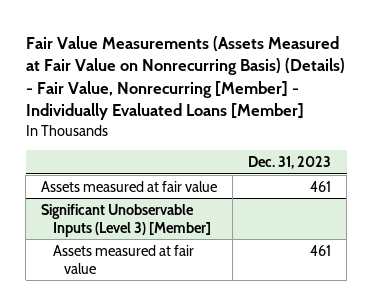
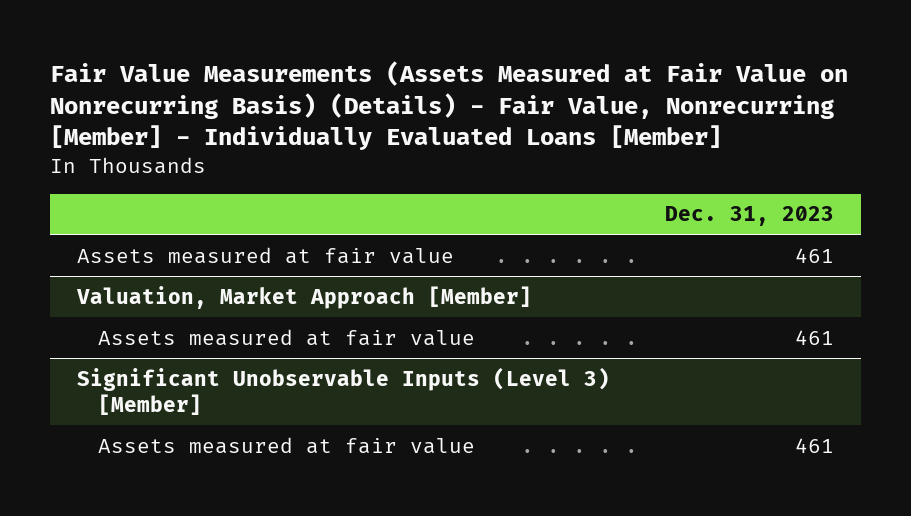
none -> [76,285,533,309] Valuation, Market Approach [Member]
none -> [98,328,476,346] Assets measured at fair value

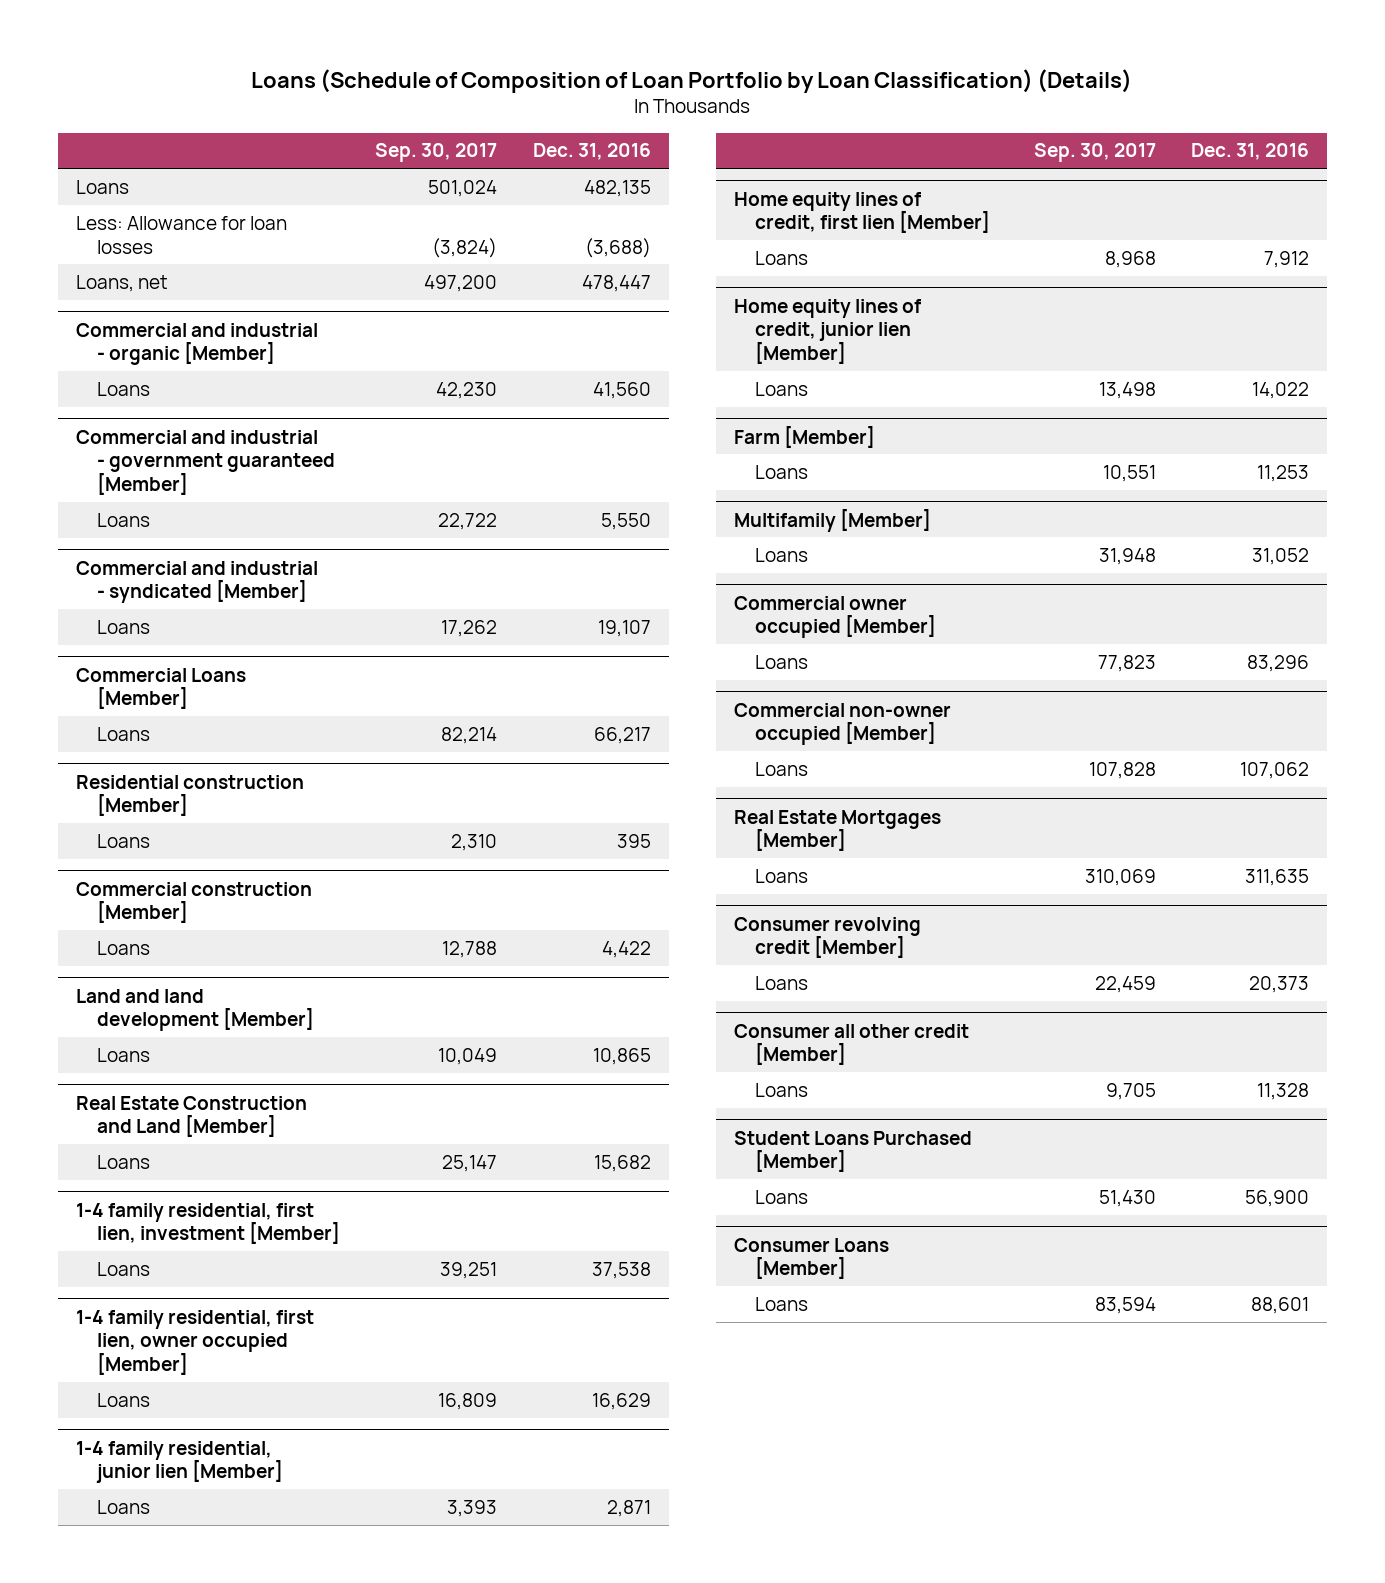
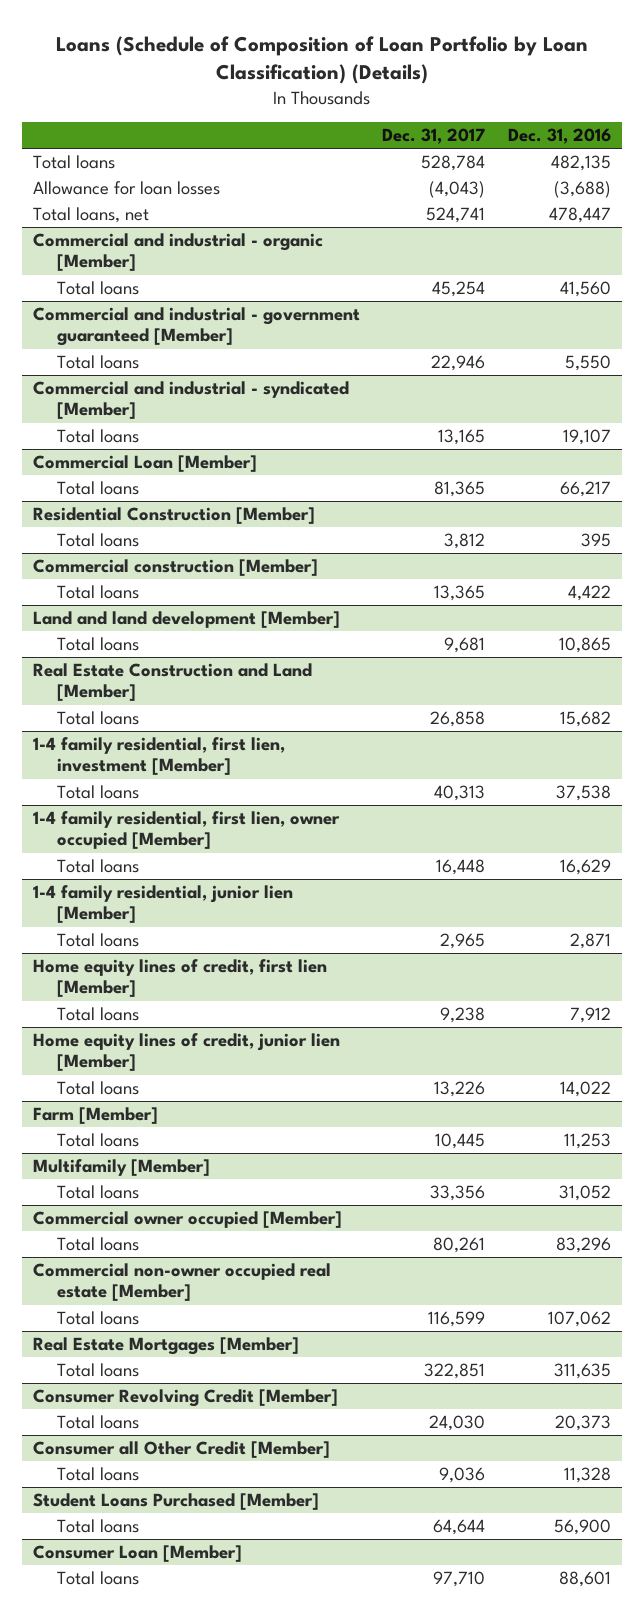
[375,143,498,163] Sep. 30, 2017 -> none
none -> [382,128,486,145] Dec. 31, 2017
[75,179,129,194] Loans -> [33,155,116,170] Total loans
[75,215,287,254] Less: Allowance for loan losses -> [33,181,221,196] Allowance for loan losses
[75,274,168,292] Loans, net -> [33,207,150,224] Total loans, net
[97,381,151,396] Loans -> [56,281,139,296] Total loans
[97,512,151,527] Loans -> [56,355,139,370] Total loans
[97,619,151,634] Loans -> [56,429,139,444] Total loans
[75,667,246,710] Commercial Loans [Member] -> [33,455,258,473] Commercial Loan [Member]
[97,726,151,741] Loans -> [56,481,139,496] Total loans
[75,774,304,817] Residential construction [Member] -> [33,507,316,525] Residential Construction [Member]
[97,833,151,848] Loans -> [56,533,139,548] Total loans
[97,940,151,955] Loans -> [56,585,139,600] Total loans
[97,1047,151,1062] Loans -> [56,637,139,652] Total loans
[97,1154,151,1169] Loans -> [56,711,139,726] Total loans
[97,1261,151,1276] Loans -> [56,785,139,800] Total loans
[97,1392,151,1407] Loans -> [56,859,139,874] Total loans
[97,1499,151,1514] Loans -> [56,933,139,948] Total loans
[755,250,809,265] Loans -> [56,1007,139,1022] Total loans
[755,381,809,396] Loans -> [56,1081,139,1096] Total loans
[755,464,809,479] Loans -> [56,1133,139,1148] Total loans
[755,547,809,562] Loans -> [56,1185,139,1200] Total loans
[755,654,809,669] Loans -> [56,1237,139,1252] Total loans
[734,702,952,746] Commercial non-owner occupied [Member] -> [33,1263,332,1302] Commercial non-owner occupied real estate [Member]
[755,761,809,776] Loans -> [56,1311,139,1326] Total loans
[755,868,809,883] Loans -> [56,1363,139,1378] Total loans
[734,916,922,959] Consumer revolving credit [Member] -> [33,1389,339,1408] Consumer Revolving Credit [Member]
[755,975,809,990] Loans -> [56,1415,139,1430] Total loans
[734,1023,970,1066] Consumer all other credit [Member] -> [33,1441,331,1459] Consumer all Other Credit [Member]
[755,1082,809,1097] Loans -> [56,1467,139,1482] Total loans
[755,1189,809,1204] Loans -> [56,1519,139,1534] Total loans
[734,1237,890,1280] Consumer Loans [Member] -> [33,1545,243,1563] Consumer Loan [Member]
[755,1296,809,1311] Loans -> [56,1571,139,1586] Total loans

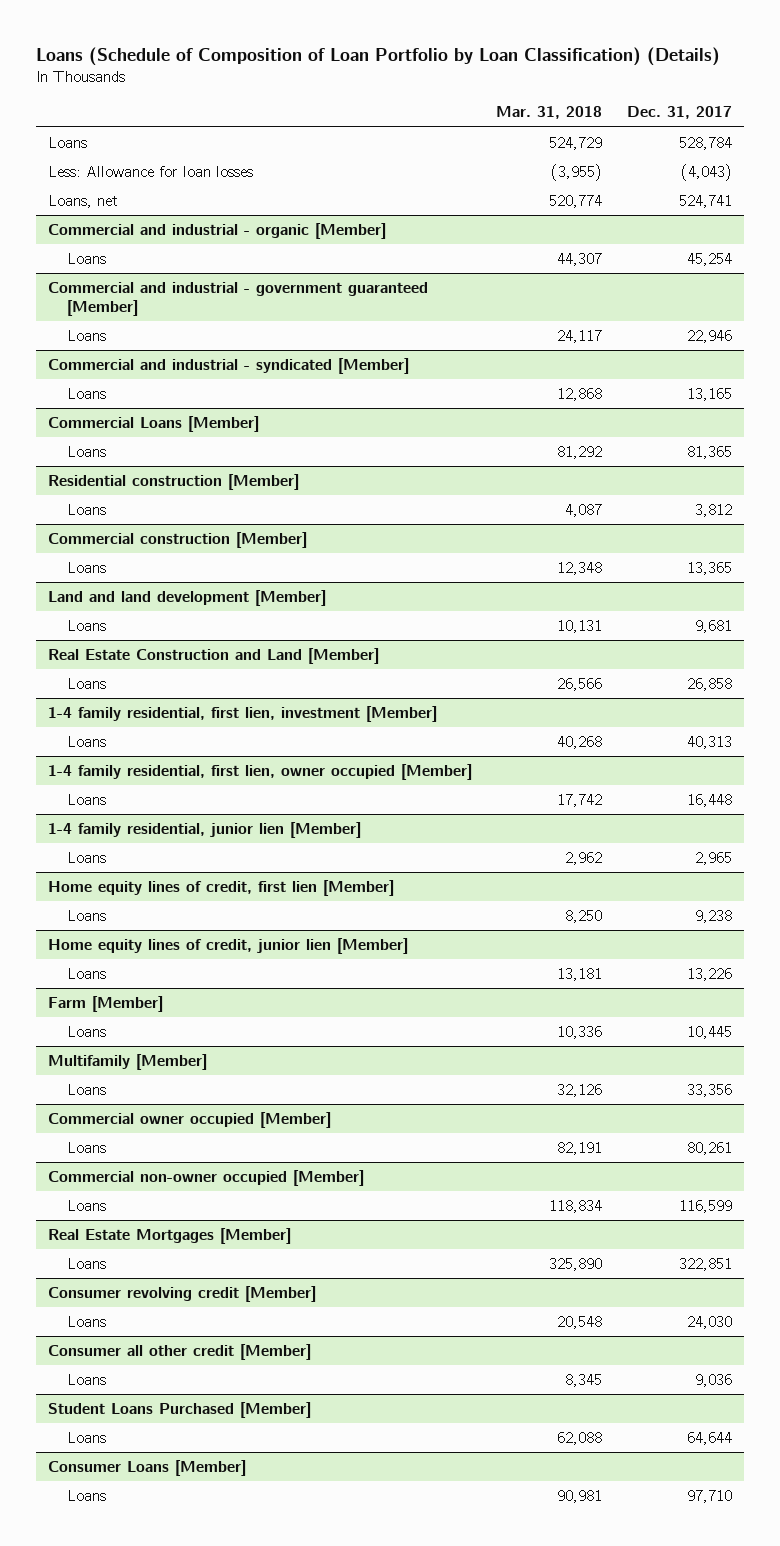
[507,128,611,145] Dec. 31, 2016 -> none
none -> [496,106,603,120] Mar. 31, 2018
[33,155,116,170] Total loans -> [48,136,88,148] Loans
[33,181,221,196] Allowance for loan losses -> [48,165,254,177] Less: Allowance for loan losses
[33,207,150,224] Total loans, net -> [48,194,119,208] Loans, net
[56,281,139,296] Total loans -> [67,252,107,264] Loans
[56,355,139,370] Total loans -> [67,329,107,341] Loans
[56,429,139,444] Total loans -> [67,387,107,399] Loans
[33,455,258,473] Commercial Loan [Member] -> [48,415,260,432] Commercial Loans [Member]
[56,481,139,496] Total loans -> [67,445,107,457] Loans
[33,507,316,525] Residential Construction [Member] -> [48,473,300,490] Residential construction [Member]
[56,533,139,548] Total loans -> [67,503,107,515] Loans
[56,585,139,600] Total loans -> [67,561,107,573] Loans
[56,637,139,652] Total loans -> [67,619,107,631] Loans
[56,711,139,726] Total loans -> [67,677,107,689] Loans
[56,785,139,800] Total loans -> [67,735,107,747] Loans
[56,859,139,874] Total loans -> [67,793,107,805] Loans
[56,933,139,948] Total loans -> [67,851,107,863] Loans
[56,1007,139,1022] Total loans -> [67,909,107,921] Loans
[56,1081,139,1096] Total loans -> [67,967,107,979] Loans
[56,1133,139,1148] Total loans -> [67,1025,107,1037] Loans
[56,1185,139,1200] Total loans -> [67,1083,107,1095] Loans
[56,1237,139,1252] Total loans -> [67,1141,107,1153] Loans
[33,1263,332,1302] Commercial non-owner occupied real estate [Member] -> [48,1169,365,1186] Commercial non-owner occupied [Member]
[56,1311,139,1326] Total loans -> [67,1199,107,1211] Loans
[56,1363,139,1378] Total loans -> [67,1257,107,1269] Loans
[33,1389,339,1408] Consumer Revolving Credit [Member] -> [48,1285,317,1302] Consumer revolving credit [Member]
[56,1415,139,1430] Total loans -> [67,1315,107,1327] Loans
[33,1441,331,1459] Consumer all Other Credit [Member] -> [48,1343,312,1360] Consumer all other credit [Member]
[56,1467,139,1482] Total loans -> [67,1373,107,1385] Loans
[56,1519,139,1534] Total loans -> [67,1431,107,1443] Loans
[33,1545,243,1563] Consumer Loan [Member] -> [48,1459,247,1476] Consumer Loans [Member]
[56,1571,139,1586] Total loans -> [67,1489,107,1501] Loans

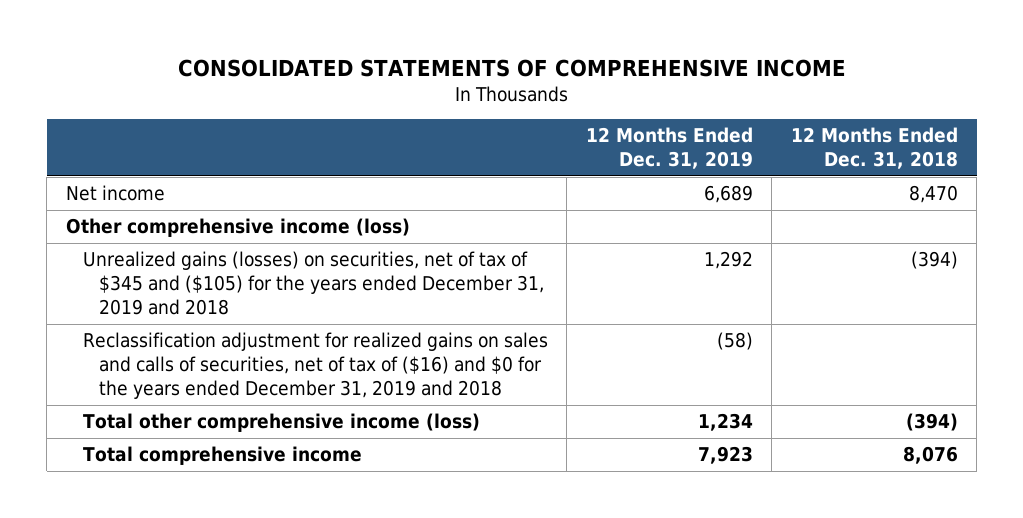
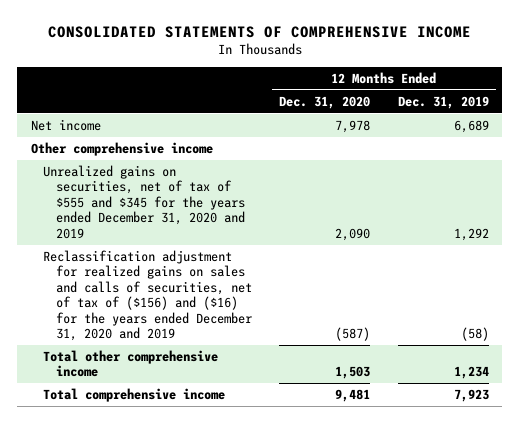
[790,127,958,170] 12 Months Ended Dec. 31, 2018 -> none
none -> [279,95,371,109] Dec. 31, 2020
[65,218,410,238] Other comprehensive income (loss) -> [30,141,213,156] Other comprehensive income
[82,251,545,315] Unrealized gains (losses) on securities, net of tax of $345 and ($105) for the years ended December 31, 2019 and 2018 -> [43,164,245,239] Unrealized gains on securities, net of tax of $555 and $345 for the years ended December 31, 2020 and 2019
[82,332,548,399] Reclassification adjustment for realized gains on sales and calls of securities, net of tax of ($16) and $0 for the years ended December 31, 2019 and 2018 -> [43,249,252,342] Reclassification adjustment for realized gains on sales and calls of securities, net of tax of ($156) and ($16) for the years ended December 31, 2020 and 2019
[82,413,480,433] Total other comprehensive income (loss) -> [43,349,219,378] Total other comprehensive income

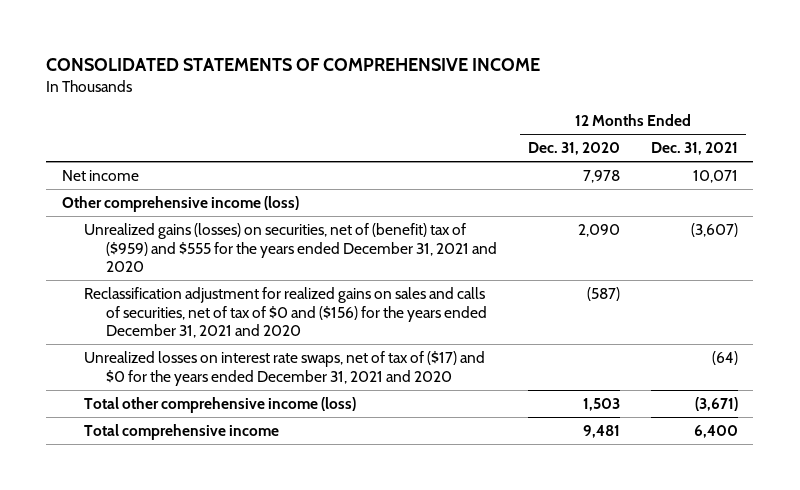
[397,95,489,109] Dec. 31, 2019 -> none
none -> [650,142,738,156] Dec. 31, 2021
[30,141,213,156] Other comprehensive income -> [61,195,299,212] Other comprehensive income (loss)
[43,164,245,239] Unrealized gains on securities, net of tax of $555 and $345 for the years ended December 31, 2020 and 2019 -> [83,222,497,273] Unrealized gains (losses) on securities, net of (benefit) tax of ($959) and $555 for the years ended December 31, 2021 and 2020
[43,249,252,342] Reclassification adjustment for realized gains on sales and calls of securities, net of tax of ($156) and ($16) for the years ended December 31, 2020 and 2019 -> [83,286,487,339] Reclassification adjustment for realized gains on sales and calls of securities, net of tax of $0 and ($156) for the years ended December 31, 2021 and 2020
none -> [83,350,485,386] Unrealized losses on interest rate swaps, net of tax of ($17) and $0 for the years ended December 31, 2021 and 2020
[43,349,219,378] Total other comprehensive income -> [83,396,356,413] Total other comprehensive income (loss)

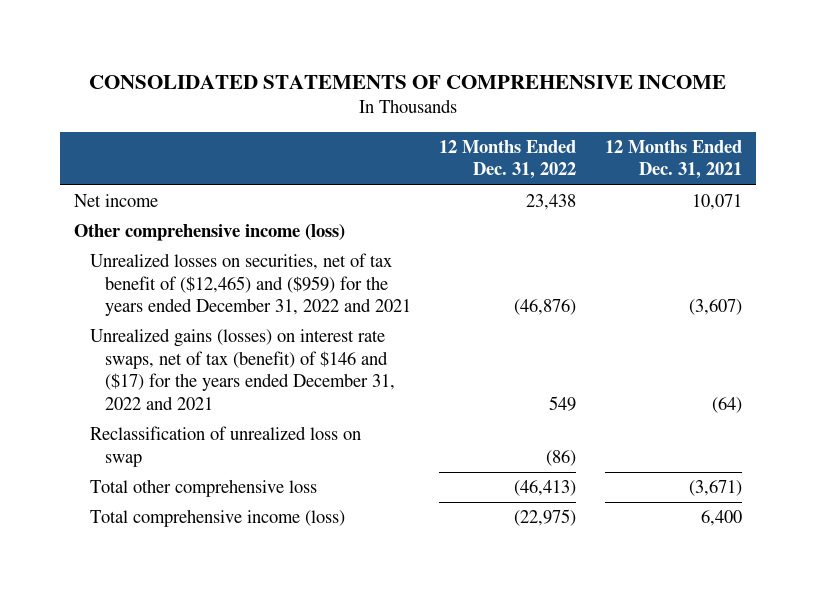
[527,142,620,156] Dec. 31, 2020 -> none
none -> [439,139,577,180] 12 Months Ended Dec. 31, 2022
[83,286,487,339] Reclassification adjustment for realized gains on sales and calls of securities, net of tax of $0 and ($156) for the years ended December 31, 2021 and 2020 -> none
[83,222,497,273] Unrealized gains (losses) on securities, net of (benefit) tax of ($959) and $555 for the years ended December 31, 2021 and 2020 -> [89,253,411,317] Unrealized losses on securities, net of tax benefit of ($12,465) and ($959) for the years ended December 31, 2022 and 2021
[83,350,485,386] Unrealized losses on interest rate swaps, net of tax of ($17) and $0 for the years ended December 31, 2021 and 2020 -> [89,328,395,410] Unrealized gains (losses) on interest rate swaps, net of tax (benefit) of $146 and ($17) for the years ended December 31, 2022 and 2021
none -> [89,426,361,467] Reclassification of unrealized loss on swap
[83,396,356,413] Total other comprehensive income (loss) -> [89,479,317,498] Total other comprehensive loss
[83,423,279,440] Total comprehensive income -> [89,509,345,528] Total comprehensive income (loss)

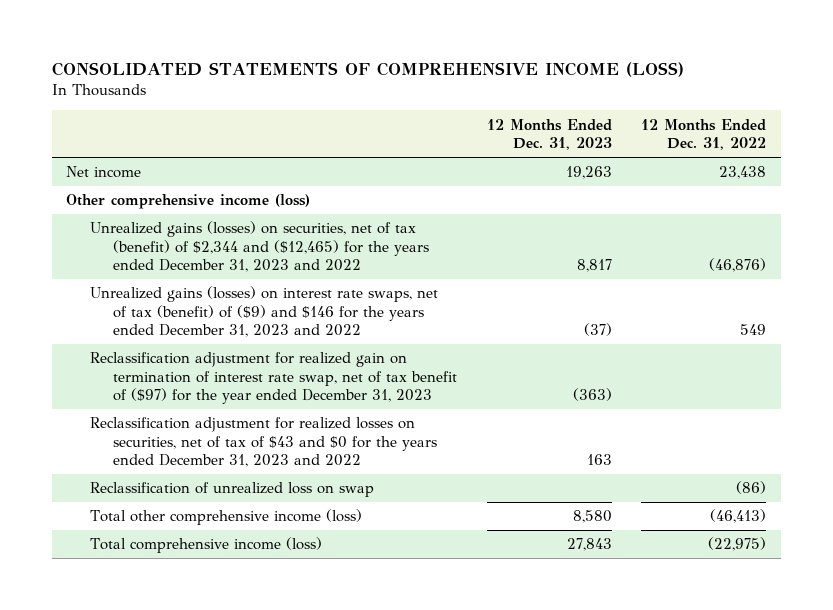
[89,74,727,89] CONSOLIDATED STATEMENTS OF COMPREHENSIVE INCOME -> [51,62,684,78] CONSOLIDATED STATEMENTS OF COMPREHENSIVE INCOME (LOSS)
[605,139,743,180] 12 Months Ended Dec. 31, 2021 -> none
none -> [486,118,612,151] 12 Months Ended Dec. 31, 2023
[89,253,411,317] Unrealized losses on securities, net of tax benefit of ($12,465) and ($959) for the years ended December 31, 2022 and 2021 -> [89,221,430,273] Unrealized gains (losses) on securities, net of tax (benefit) of $2,344 and ($12,465) for the years ended December 31, 2023 and 2022
[89,328,395,410] Unrealized gains (losses) on interest rate swaps, net of tax (benefit) of $146 and ($17) for the years ended December 31, 2022 and 2021 -> [89,286,438,338] Unrealized gains (losses) on interest rate swaps, net of tax (benefit) of ($9) and $146 for the years ended December 31, 2023 and 2022
none -> [89,352,458,405] Reclassification adjustment for realized gain on termination of interest rate swap, net of tax benefit of ($97) for the year ended December 31, 2023
none -> [89,417,438,468] Reclassification adjustment for realized losses on securities, net of tax of $43 and $0 for the years ended December 31, 2023 and 2022
[89,479,317,498] Total other comprehensive loss -> [89,509,362,526] Total other comprehensive income (loss)

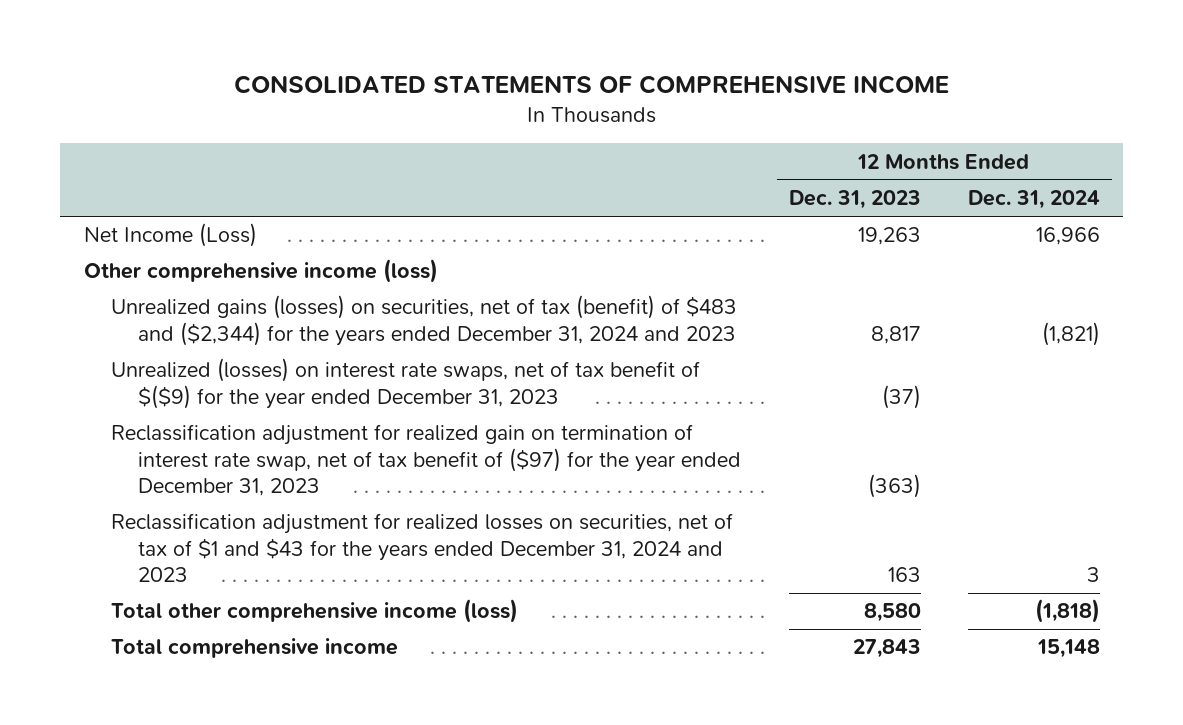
[51,62,684,78] CONSOLIDATED STATEMENTS OF COMPREHENSIVE INCOME (LOSS) -> [233,75,949,95] CONSOLIDATED STATEMENTS OF COMPREHENSIVE INCOME
[641,118,767,151] 12 Months Ended Dec. 31, 2022 -> none
none -> [967,190,1100,210] Dec. 31, 2024
[66,166,142,179] Net income -> [83,223,257,248] Net Income (Loss)
[89,221,430,273] Unrealized gains (losses) on securities, net of tax (benefit) of $2,344 and ($12,465) for the years ended December 31, 2023 and 2022 -> [111,295,738,346] Unrealized gains (losses) on securities, net of tax (benefit) of $483 and ($2,344) for the years ended December 31, 2024 and 2023
[89,286,438,338] Unrealized gains (losses) on interest rate swaps, net of tax (benefit) of ($9) and $146 for the years ended December 31, 2023 and 2022 -> [111,358,701,409] Unrealized (losses) on interest rate swaps, net of tax benefit of $($9) for the year ended December 31, 2023
[89,482,374,498] Reclassification of unrealized loss on swap -> none
[89,417,438,468] Reclassification adjustment for realized losses on securities, net of tax of $43 and $0 for the years ended December 31, 2023 and 2022 -> [111,513,734,582] Reclassification adjustment for realized losses on securities, net of tax of $1 and $43 for the years ended December 31, 2024 and 2023
[89,537,322,554] Total comprehensive income (loss) -> [111,638,399,659] Total comprehensive income

